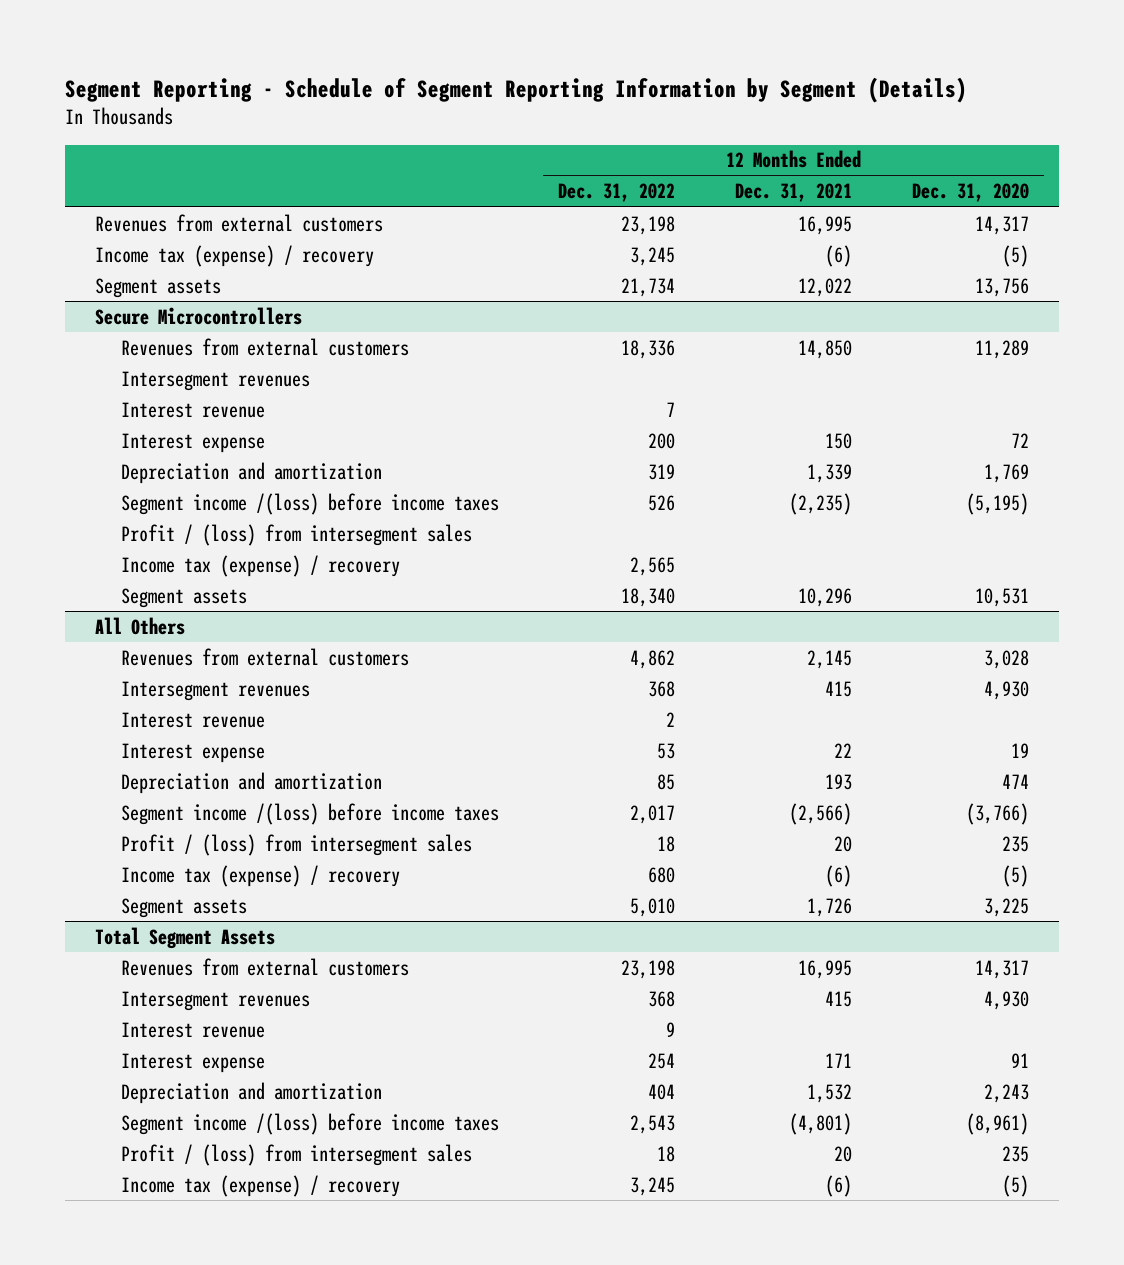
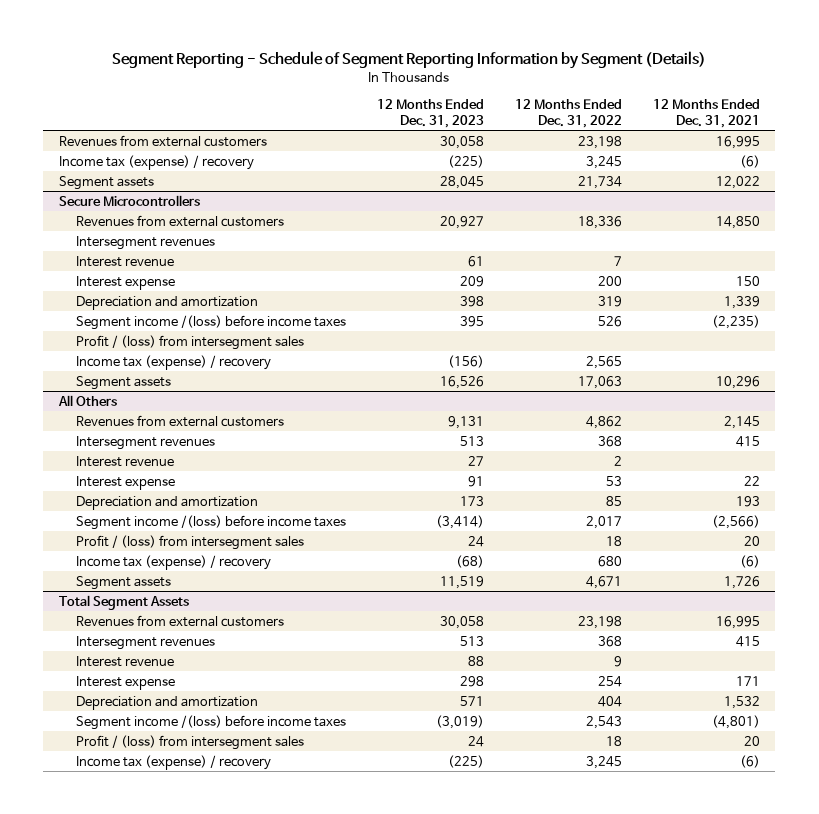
[911,183,1029,203] Dec. 31, 2020 -> none
none -> [377,99,485,128] 12 Months Ended Dec. 31, 2023
[621,587,676,607] 18,340 -> [577,375,622,389] 17,063
[630,897,676,917] 5,010 -> [585,575,622,589] 4,671

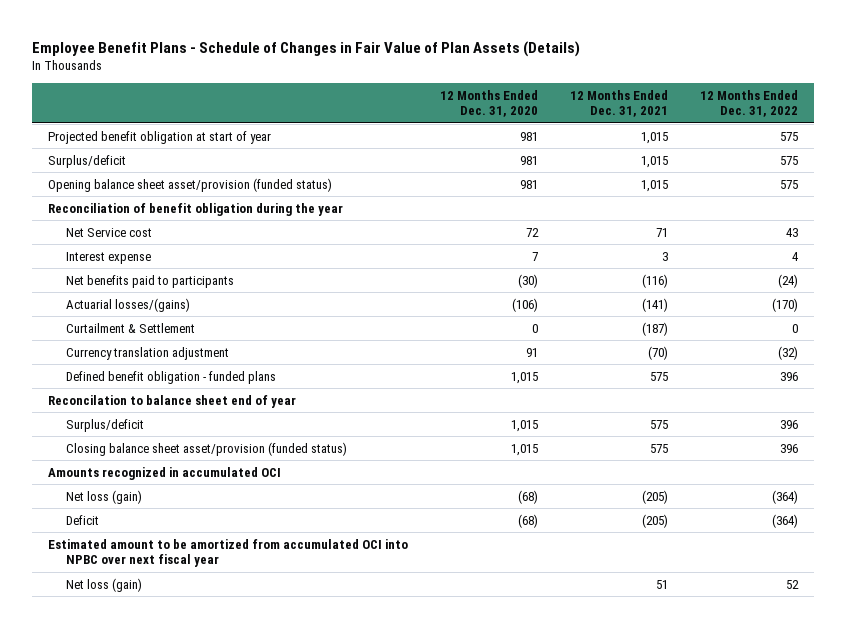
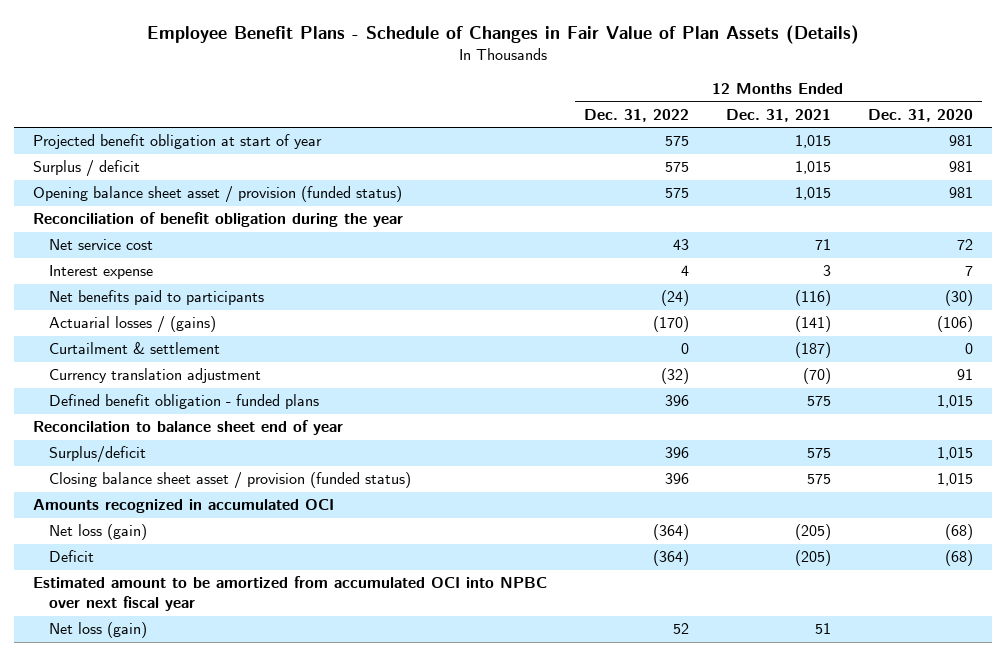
[48,154,127,168] Surplus/deficit -> [32,160,140,178] Surplus / deficit
[48,177,333,192] Opening balance sheet asset/provision (funded status) -> [32,186,402,204] Opening balance sheet asset / provision (funded status)
[66,227,153,237] Net Service cost -> [48,239,153,251] Net service cost
[66,297,191,312] Actuarial losses/(gains) -> [48,316,216,334] Actuarial losses / (gains)
[66,322,196,333] Curtailment & Settlement -> [48,342,220,355] Curtailment & settlement
[66,441,348,456] Closing balance sheet asset/provision (funded status) -> [48,472,411,490] Closing balance sheet asset / provision (funded status)

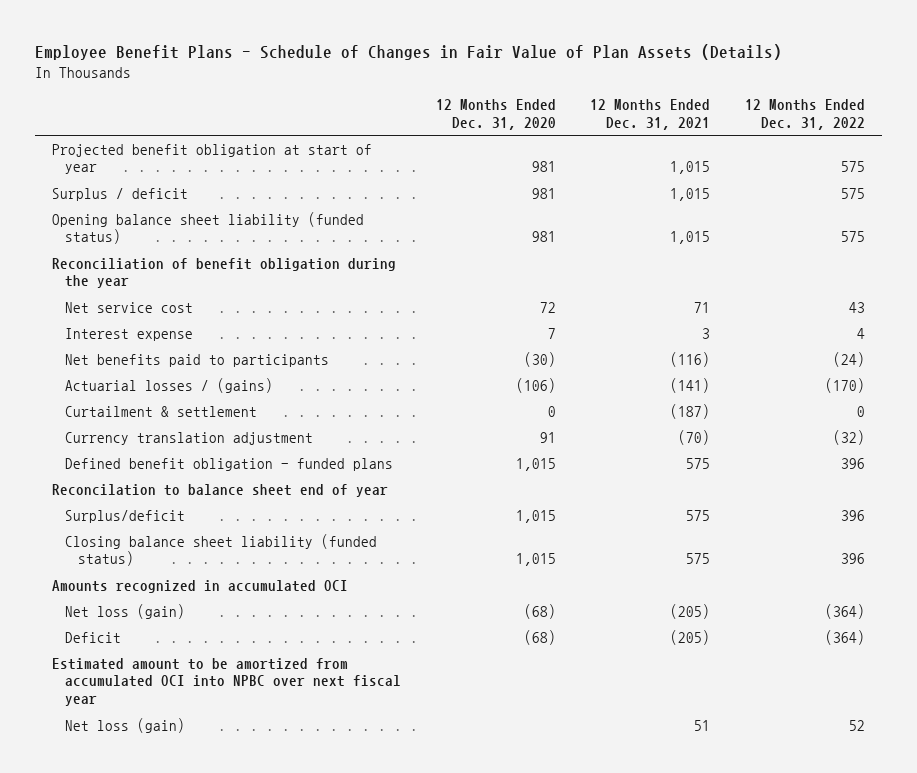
[32,186,402,204] Opening balance sheet asset / provision (funded status) -> [52,211,365,245] Opening balance sheet liability (funded status)
[48,472,411,490] Closing balance sheet asset / provision (funded status) -> [64,533,377,567] Closing balance sheet liability (funded status)

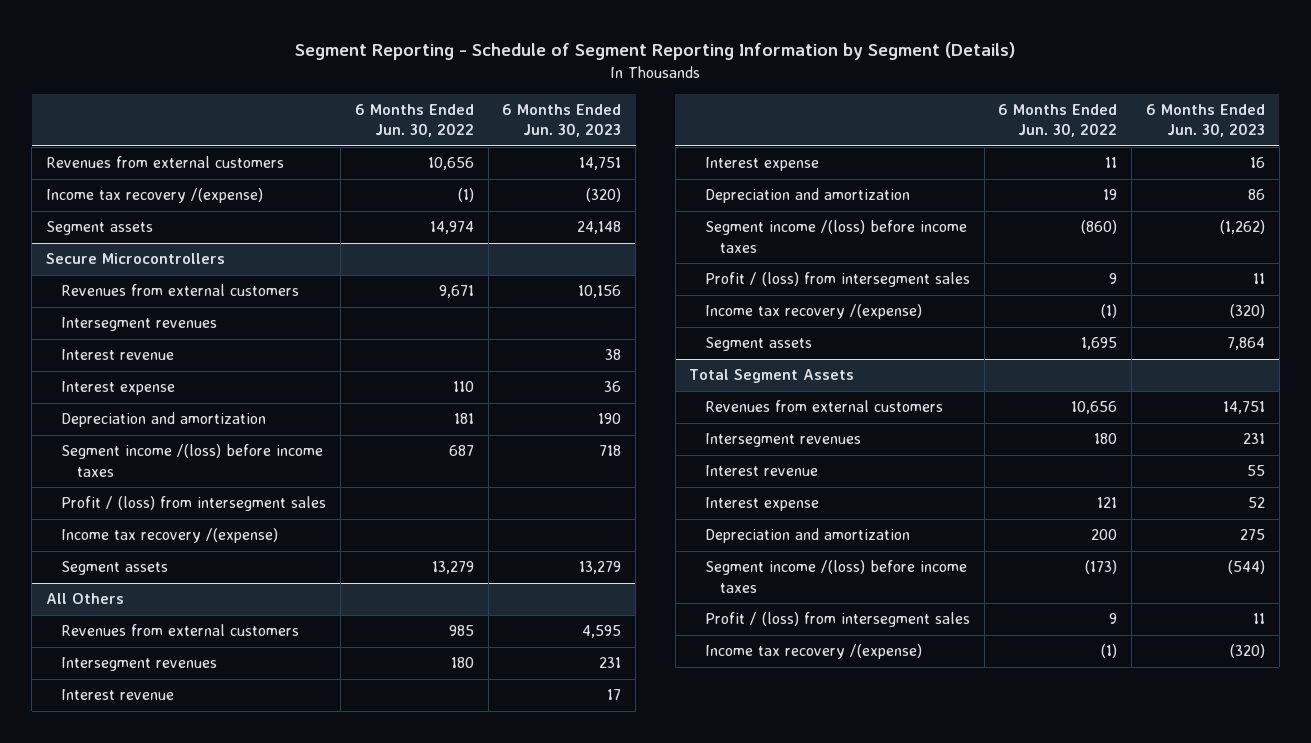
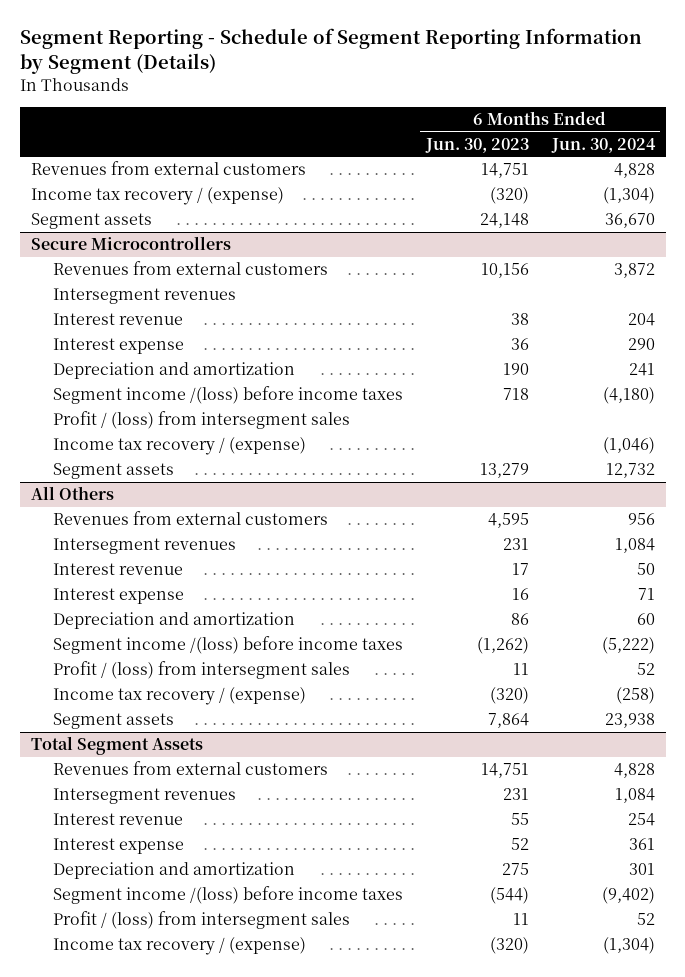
[354,103,474,138] 6 Months Ended Jun. 30, 2022 -> none
none -> [550,137,656,153] Jun. 30, 2024
[45,188,263,204] Income tax recovery /(expense) -> [30,187,284,206] Income tax recovery / (expense)
[61,528,279,544] Income tax recovery /(expense) -> [53,437,307,456] Income tax recovery / (expense)
[704,304,922,320] Income tax recovery /(expense) -> [53,687,307,706] Income tax recovery / (expense)
[704,644,922,660] Income tax recovery /(expense) -> [53,937,307,956] Income tax recovery / (expense)

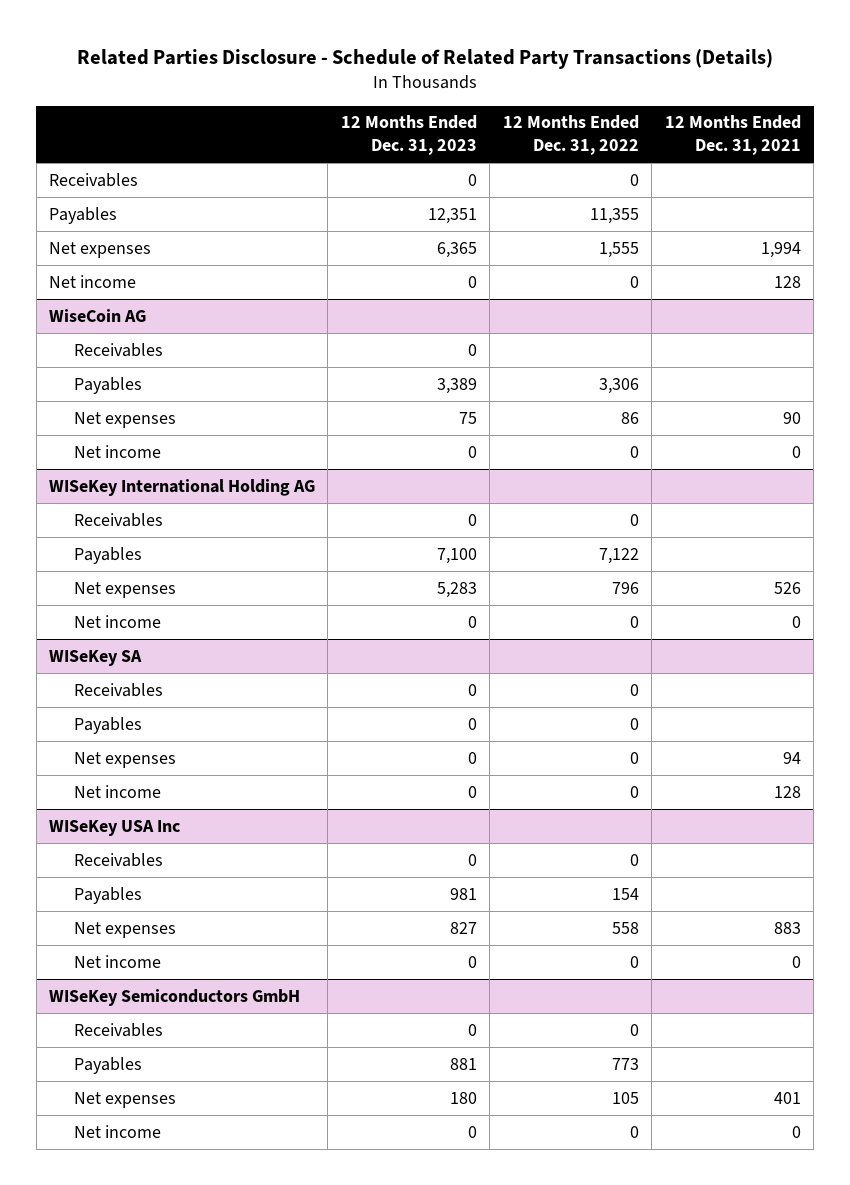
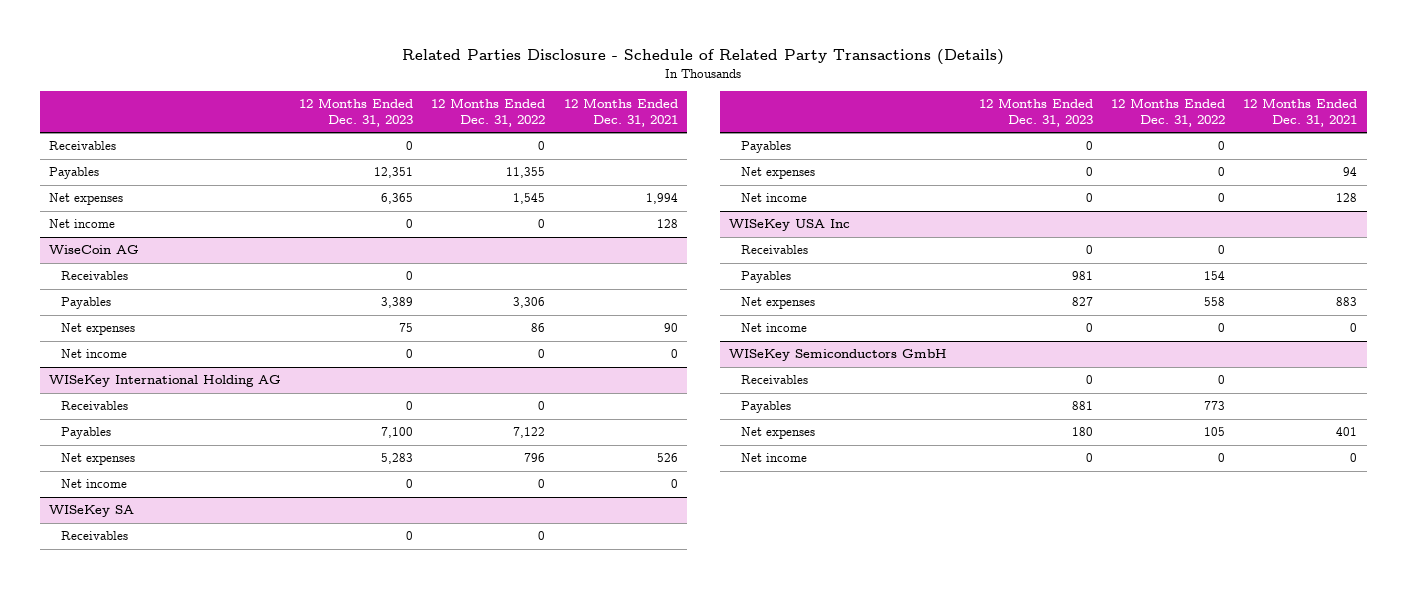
[598,241,639,258] 1,555 -> [513,193,546,205] 1,545

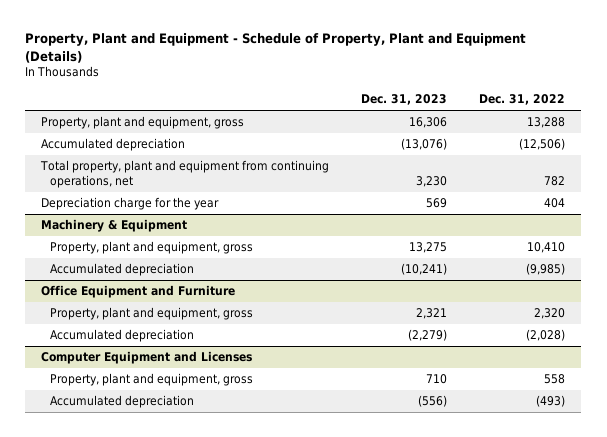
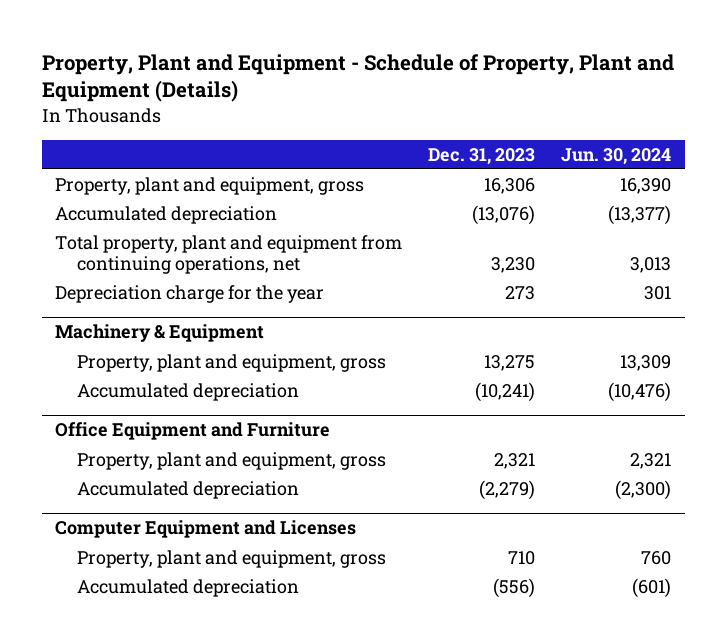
[479,94,566,106] Dec. 31, 2022 -> none
none -> [561,147,672,165] Jun. 30, 2024
[426,198,448,209] 569 -> [505,286,536,301] 273

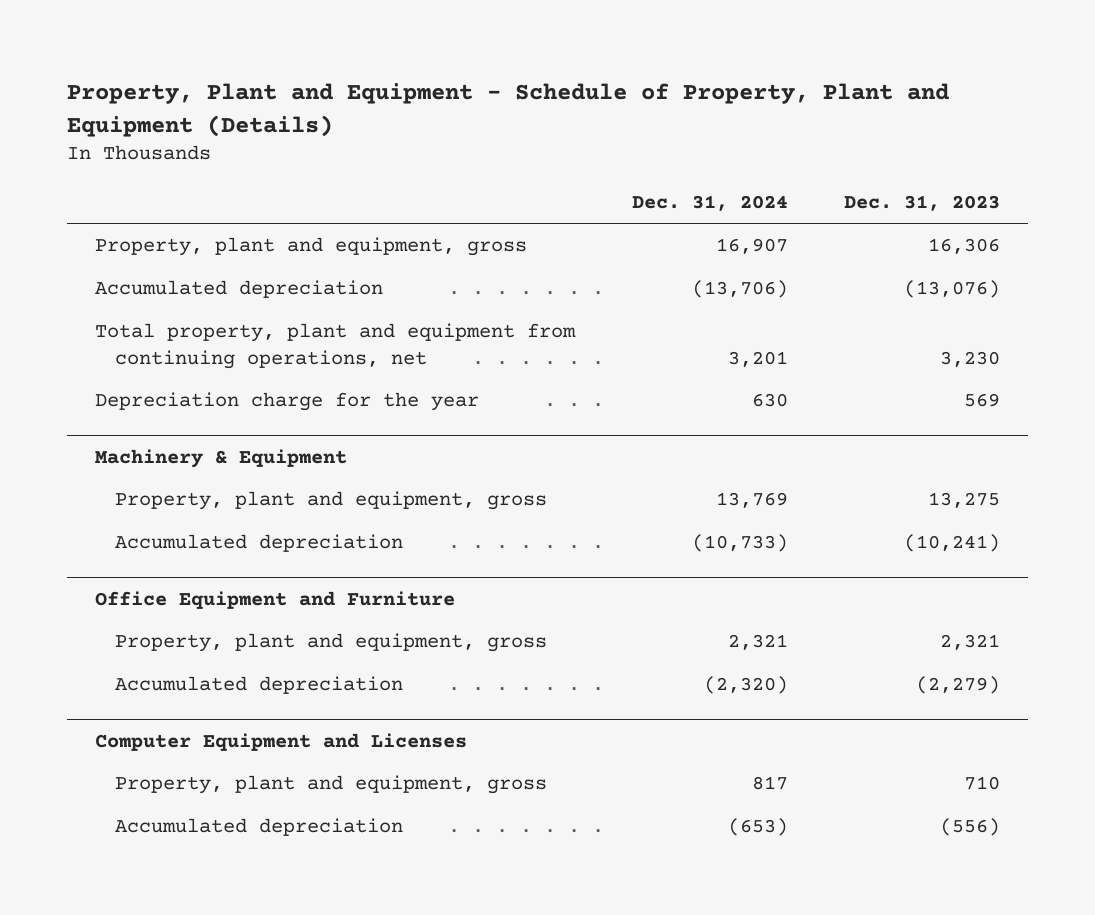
[561,147,672,165] Jun. 30, 2024 -> none
none -> [631,194,788,211] Dec. 31, 2024
[505,286,536,301] 273 -> [963,393,1000,408] 569

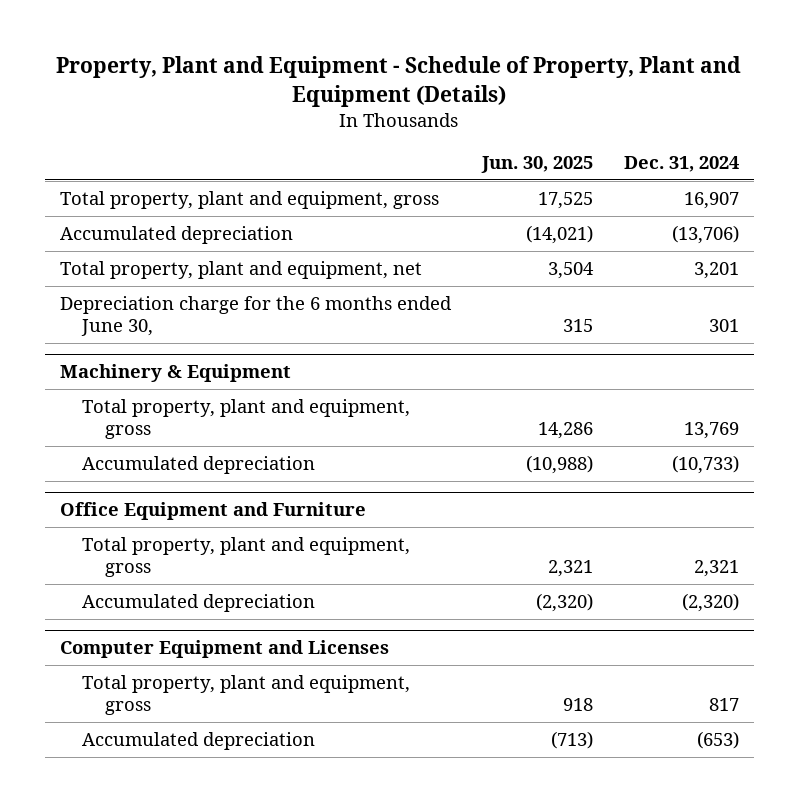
[843,194,1000,211] Dec. 31, 2023 -> none
none -> [480,156,593,174] Jun. 30, 2025
[95,237,528,257] Property, plant and equipment, gross -> [59,190,439,209] Total property, plant and equipment, gross
[95,323,577,369] Total property, plant and equipment from continuing operations, net -> [59,260,422,279] Total property, plant and equipment, net
[95,392,480,412] Depreciation charge for the year -> [59,295,452,337] Depreciation charge for the 6 months ended June 30,
[751,393,788,408] 630 -> [708,319,739,333] 301
[115,491,548,511] Property, plant and equipment, gross -> [82,398,411,440] Total property, plant and equipment, gross
[115,633,548,653] Property, plant and equipment, gross -> [82,536,411,578] Total property, plant and equipment, gross
[115,775,548,795] Property, plant and equipment, gross -> [82,674,411,716] Total property, plant and equipment, gross

